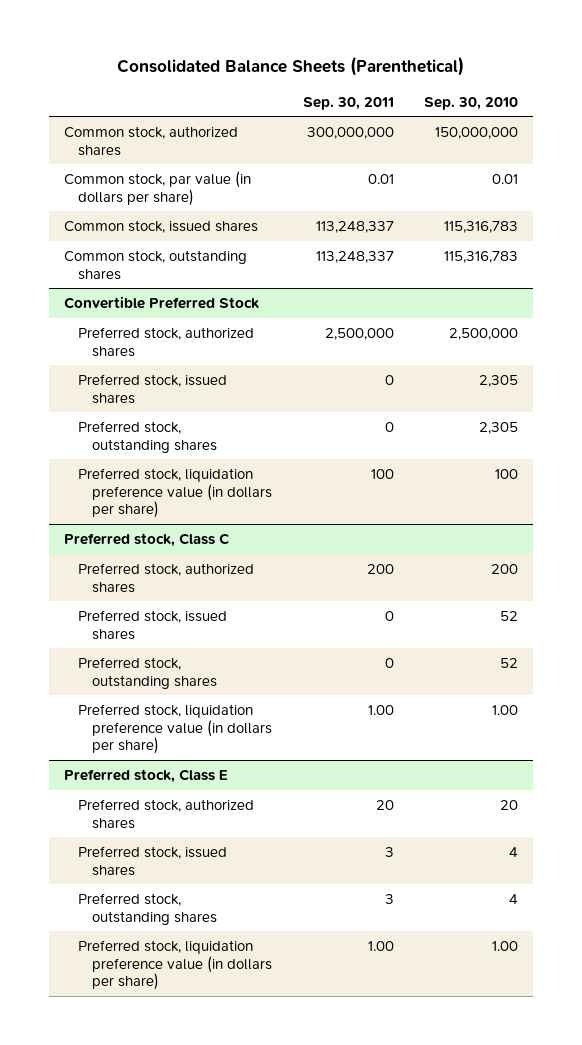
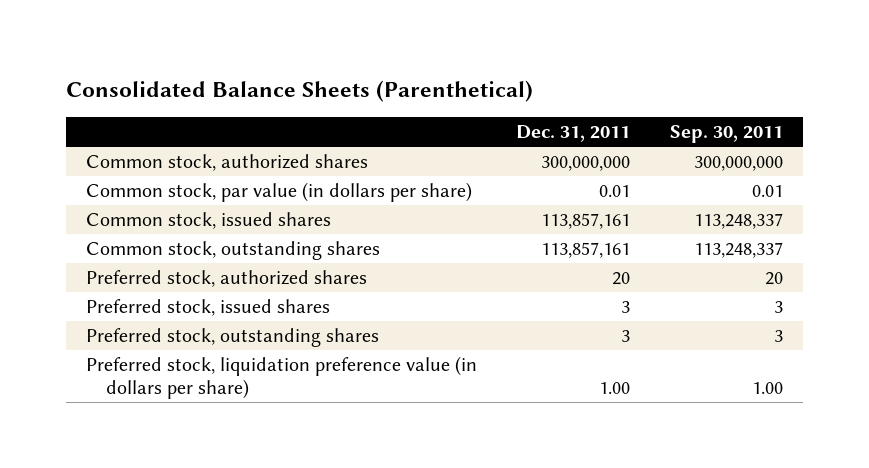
[423,96,518,110] Sep. 30, 2010 -> none
none -> [516,125,631,143] Dec. 31, 2011
[63,295,259,309] Convertible Preferred Stock -> none
[78,326,255,357] Preferred stock, authorized shares -> none
[78,373,228,404] Preferred stock, issued shares -> none
[78,420,218,453] Preferred stock, outstanding shares -> none
[78,467,273,519] Preferred stock, liquidation preference value (in dollars per share) -> none
[63,532,230,547] Preferred stock, Class C -> none
[78,562,255,593] Preferred stock, authorized shares -> none
[78,609,228,640] Preferred stock, issued shares -> none
[78,656,218,689] Preferred stock, outstanding shares -> none
[78,703,273,755] Preferred stock, liquidation preference value (in dollars per share) -> none
[63,768,228,783] Preferred stock, Class E -> none

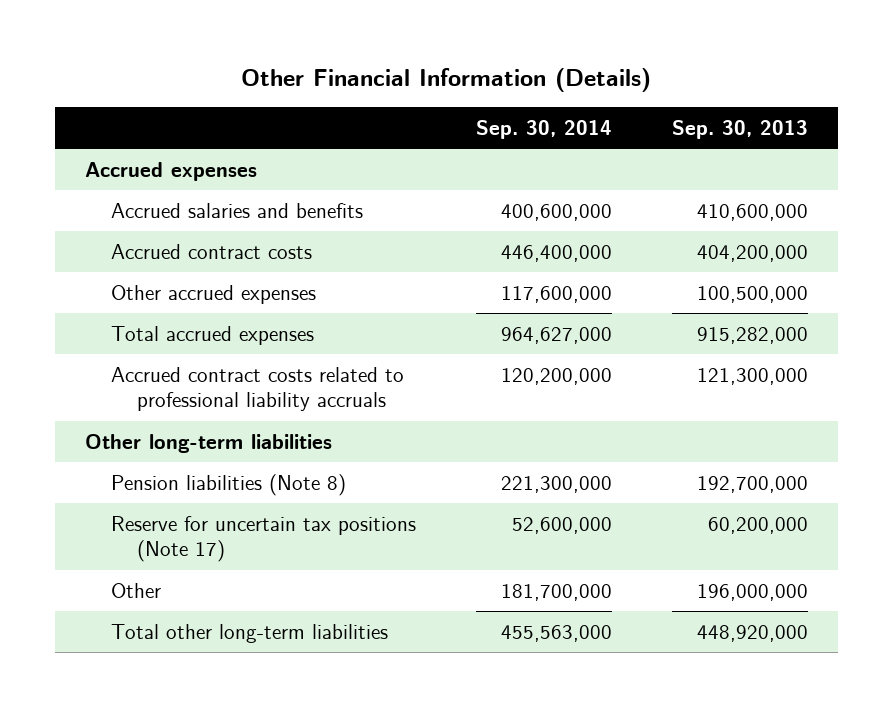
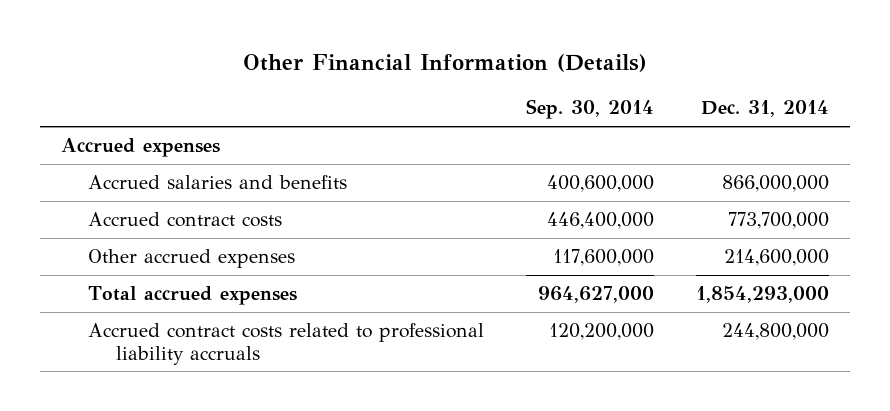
[671,119,808,139] Sep. 30, 2013 -> none
none -> [700,100,829,118] Dec. 31, 2014
[84,433,332,453] Other long-term liabilities -> none
[110,473,346,496] Pension liabilities (Note 8) -> none
[110,515,416,563] Reserve for uncertain tax positions (Note 17) -> none
[110,582,161,598] Other -> none
[110,623,388,643] Total other long-term liabilities -> none

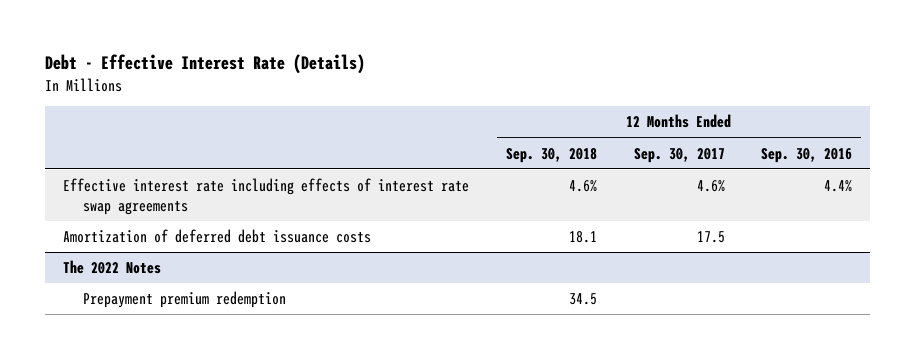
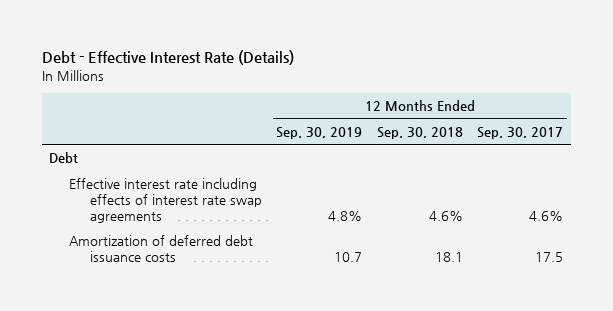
[761,147,853,163] Sep. 30, 2016 -> none
none -> [276,126,363,139] Sep. 30, 2019
none -> [49,152,79,164] Debt
[63,260,162,275] The 2022 Notes -> none
[82,291,286,309] Prepayment premium redemption -> none

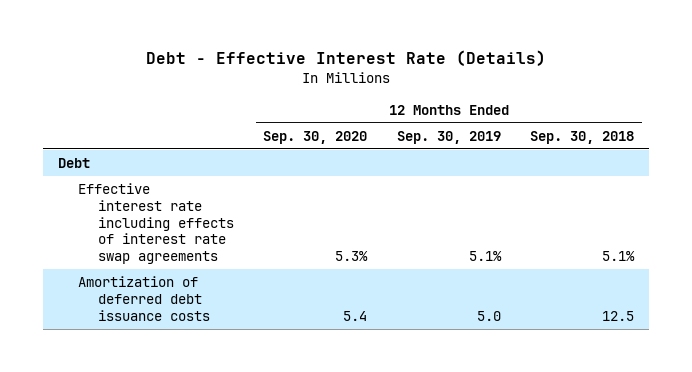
[477,126,564,139] Sep. 30, 2017 -> none
none -> [263,130,368,144] Sep. 30, 2020
[328,210,363,221] 4.8% -> [468,251,502,262] 5.1%
[428,210,463,221] 4.6% -> [602,251,636,262] 5.1%
[334,252,363,263] 10.7 -> [476,310,501,321] 5.0
[434,252,463,263] 18.1 -> [602,310,635,321] 12.5

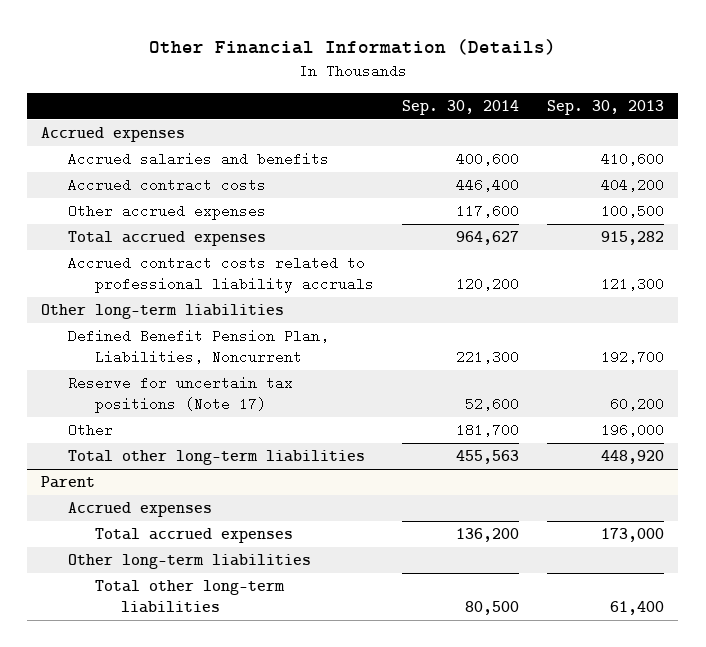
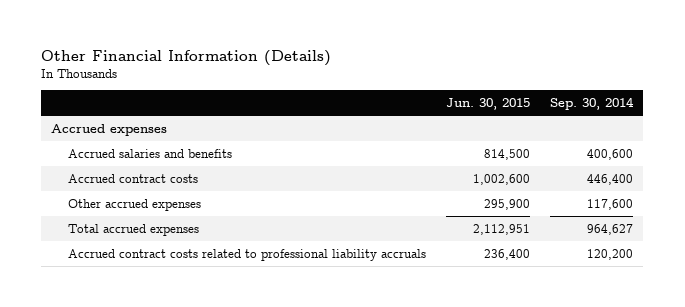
[547,99,665,115] Sep. 30, 2013 -> none
none -> [446,98,531,111] Jun. 30, 2015
[41,304,285,320] Other long-term liabilities -> none
[67,329,329,365] Defined Benefit Pension Plan, Liabilities, Noncurrent -> none
[67,376,293,414] Reserve for uncertain tax positions (Note 17) -> none
[67,423,113,438] Other -> none
[67,450,365,466] Total other long-term liabilities -> none
[41,476,96,489] Parent -> none
[67,502,212,518] Accrued expenses -> none
[94,528,293,544] Total accrued expenses -> none
[67,554,311,570] Other long-term liabilities -> none
[94,580,285,614] Total other long-term liabilities -> none

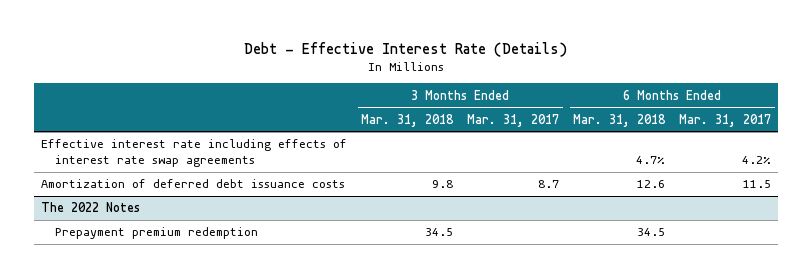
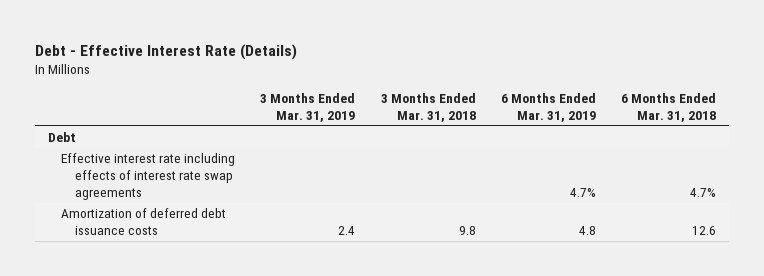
[467,113,560,127] 3 Months Ended Mar. 31, 2017 -> none
[679,113,772,127] 6 Months Ended Mar. 31, 2017 -> none
none -> [260,92,356,122] 3 Months Ended Mar. 31, 2019
none -> [500,92,596,122] 6 Months Ended Mar. 31, 2019
none -> [47,132,76,143] Debt
[41,202,141,213] The 2022 Notes -> none
[55,227,259,240] Prepayment premium redemption -> none

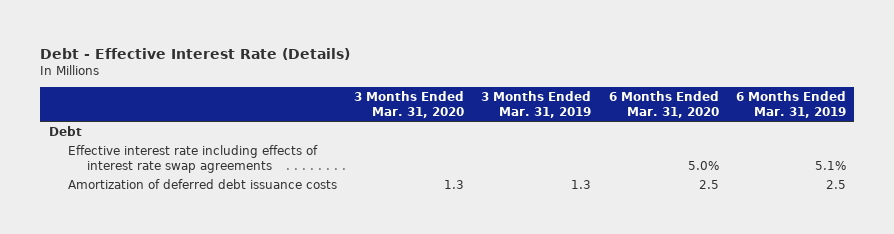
[380,92,476,122] 3 Months Ended Mar. 31, 2018 -> none
[621,92,717,122] 6 Months Ended Mar. 31, 2018 -> none
none -> [354,91,465,119] 3 Months Ended Mar. 31, 2020
none -> [608,91,719,119] 6 Months Ended Mar. 31, 2020
[569,188,596,198] 4.7% -> [814,160,846,170] 5.1%
[338,226,356,236] 2.4 -> [571,179,592,189] 1.3
[578,226,596,236] 4.8 -> [825,179,846,189] 2.5

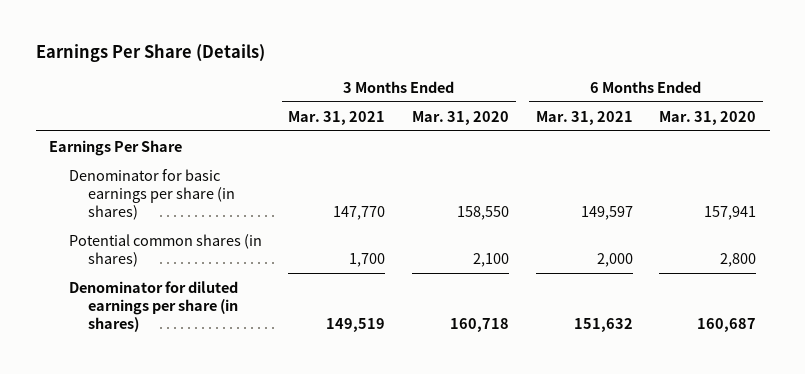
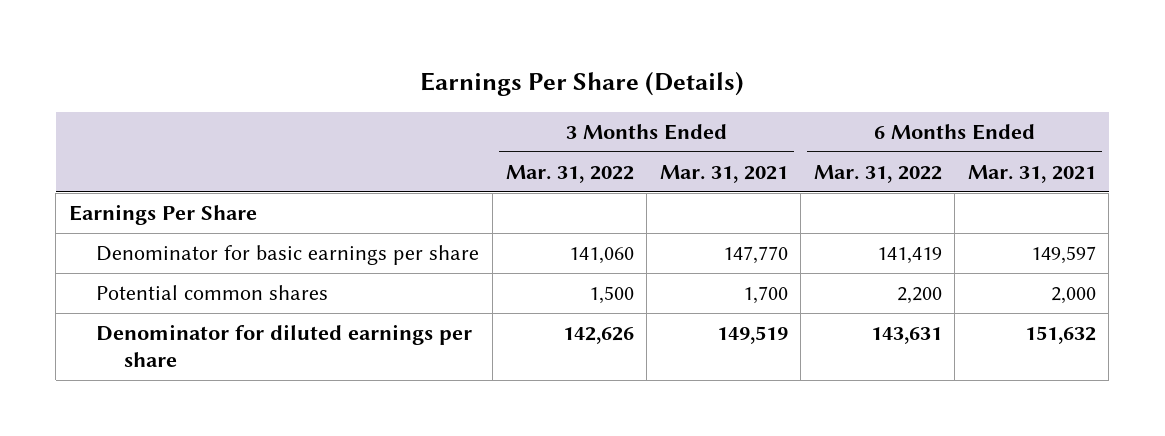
[411,110,509,125] Mar. 31, 2020 -> none
[659,110,757,125] Mar. 31, 2020 -> none
none -> [505,165,634,184] Mar. 31, 2022
none -> [813,165,942,184] Mar. 31, 2022
[68,168,235,220] Denominator for basic earnings per share (in shares) -> [96,245,480,266] Denominator for basic earnings per share
[68,233,262,267] Potential common shares (in shares) -> [96,285,329,301] Potential common shares
[68,280,238,332] Denominator for diluted earnings per share (in shares) -> [96,324,473,368] Denominator for diluted earnings per share

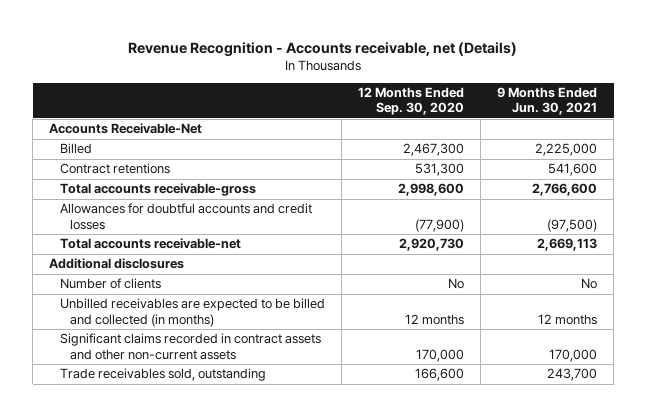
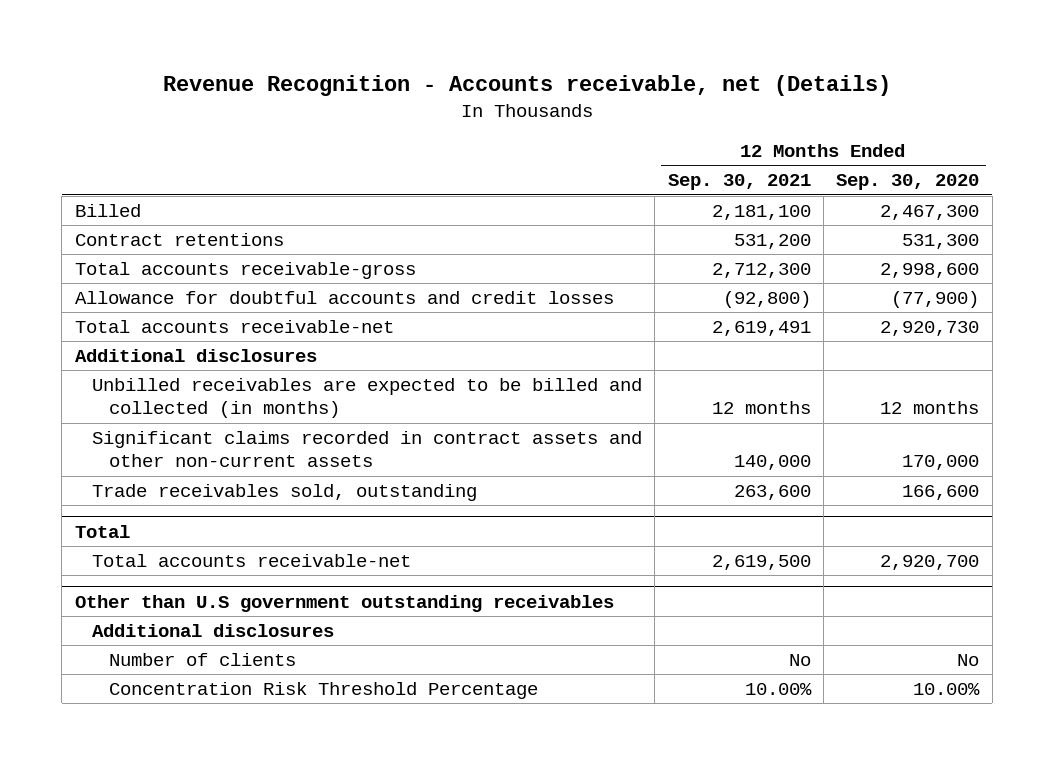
[497,87,598,116] 9 Months Ended Jun. 30, 2021 -> none
none -> [667,174,811,191] Sep. 30, 2021
[49,123,203,135] Accounts Receivable-Net -> none
[59,203,312,230] Allowances for doubtful accounts and credit losses -> [74,290,614,304] Allowance for doubtful accounts and credit losses
[59,278,161,290] Number of clients -> none
none -> [74,524,130,538] Total
none -> [91,553,411,567] Total accounts receivable-net
none -> [74,594,614,612] Other than U.S government outstanding receivables
none -> [91,623,334,637] Additional disclosures
none -> [108,652,296,666] Number of clients
none -> [108,681,538,699] Concentration Risk Threshold Percentage

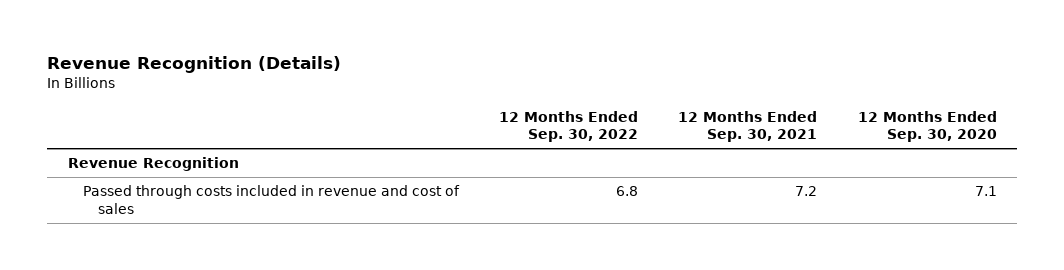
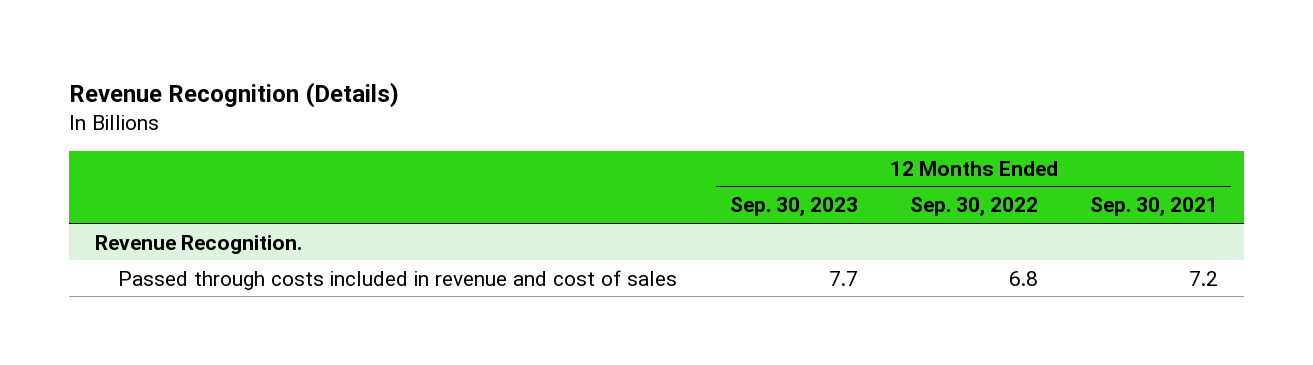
[857,110,997,143] 12 Months Ended Sep. 30, 2020 -> none
none -> [729,197,858,217] Sep. 30, 2023
[67,157,239,172] Revenue Recognition -> [95,234,303,254] Revenue Recognition.

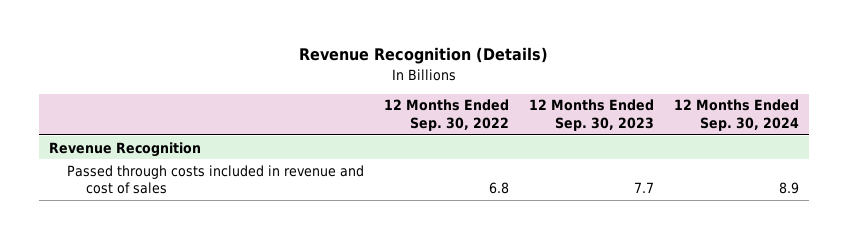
[1090,197,1219,217] Sep. 30, 2021 -> none
none -> [674,99,800,132] 12 Months Ended Sep. 30, 2024
[95,234,303,254] Revenue Recognition. -> [48,141,201,157] Revenue Recognition

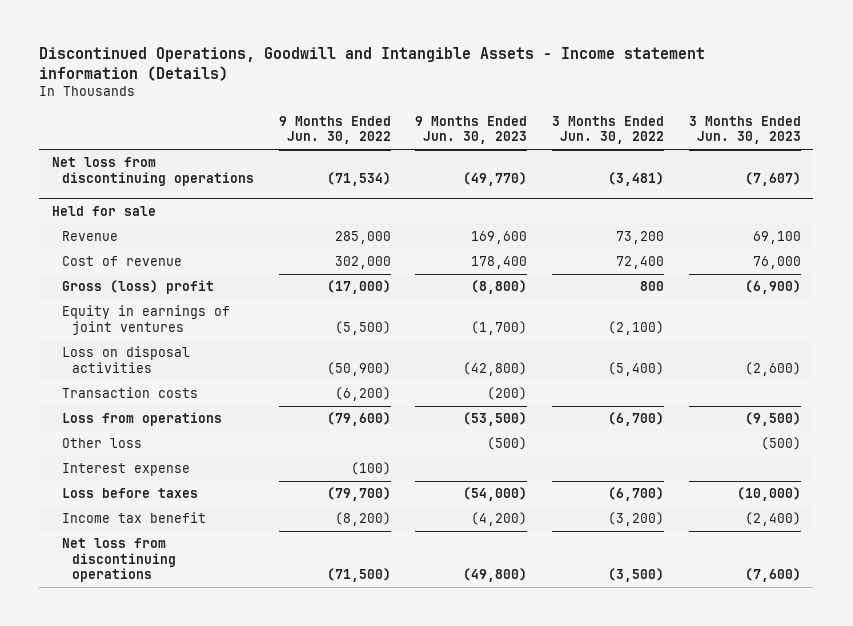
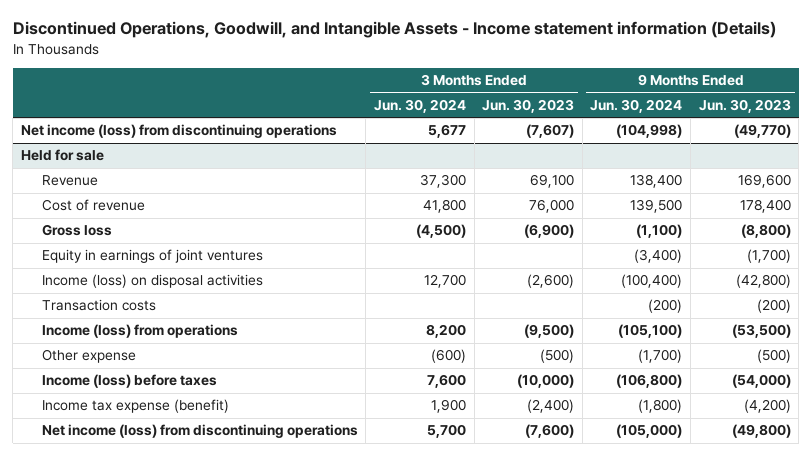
[39,47,706,81] Discontinued Operations, Goodwill and Intangible Assets - Income statement information (Details) -> [12,21,776,39] Discontinued Operations, Goodwill, and Intangible Assets - Income statement information (Details)
[278,115,391,145] 9 Months Ended Jun. 30, 2022 -> none
[552,115,665,145] 3 Months Ended Jun. 30, 2022 -> none
none -> [373,98,466,113] Jun. 30, 2024
none -> [590,98,683,113] Jun. 30, 2024
[51,157,254,186] Net loss from discontinuing operations -> [20,124,337,139] Net income (loss) from discontinuing operations
[61,280,214,295] Gross (loss) profit -> [41,224,112,237] Gross loss
[61,346,190,373] Loss on disposal activities -> [41,274,263,289] Income (loss) on disposal activities
[61,463,190,477] Interest expense -> none
[61,412,222,427] Loss from operations -> [41,324,238,339] Income (loss) from operations
[61,438,142,449] Other loss -> [41,349,136,364] Other expense
[61,488,198,499] Loss before taxes -> [41,374,217,389] Income (loss) before taxes
[61,512,206,524] Income tax benefit -> [41,399,229,414] Income tax expense (benefit)
[61,538,177,583] Net loss from discontinuing operations -> [41,424,358,439] Net income (loss) from discontinuing operations

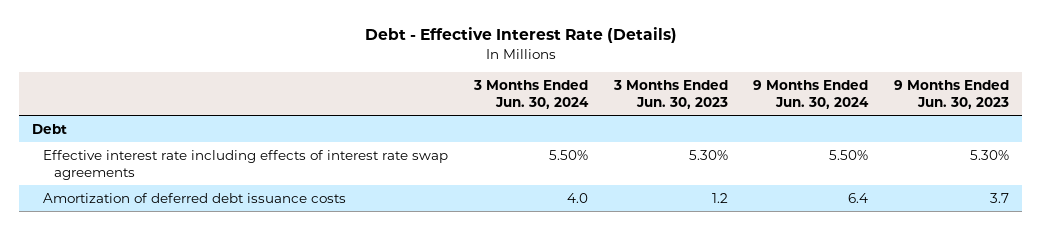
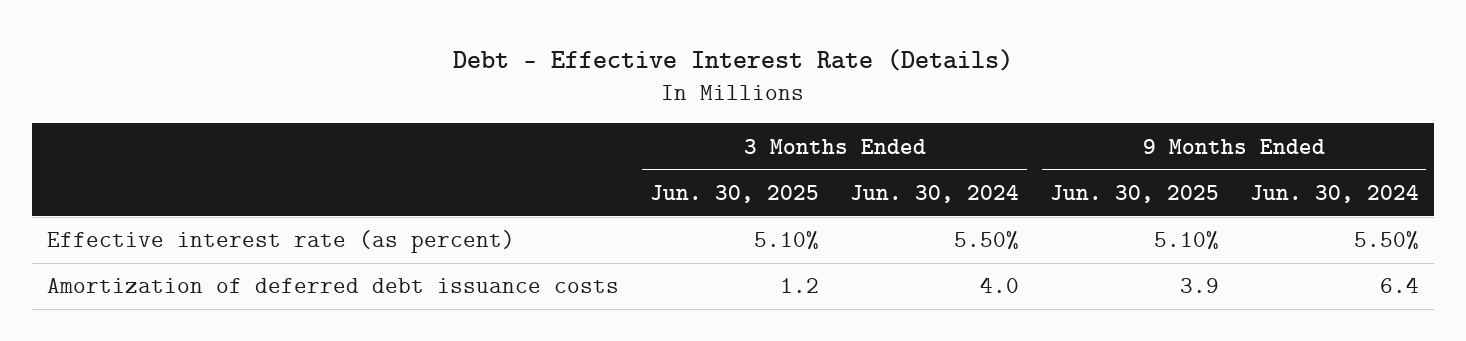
[612,79,728,110] 3 Months Ended Jun. 30, 2023 -> none
[894,79,1010,110] 9 Months Ended Jun. 30, 2023 -> none
none -> [650,184,820,203] Jun. 30, 2025
none -> [1049,184,1219,203] Jun. 30, 2025
[32,123,68,134] Debt -> none
[43,149,449,181] Effective interest rate including effects of interest rate swap agreements -> [47,230,516,254] Effective interest rate (as percent)

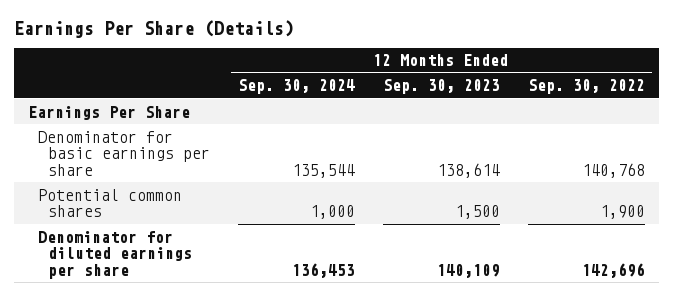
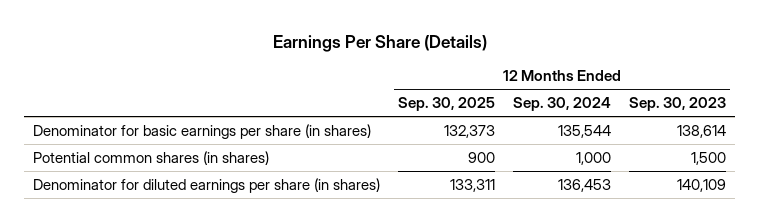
[527,79,645,95] Sep. 30, 2022 -> none
none -> [398,97,496,112] Sep. 30, 2025
[28,105,191,120] Earnings Per Share -> none
[37,130,210,176] Denominator for basic earnings per share -> [33,123,372,139] Denominator for basic earnings per share (in shares)
[37,188,182,218] Potential common shares -> [33,150,270,165] Potential common shares (in shares)
[37,230,192,279] Denominator for diluted earnings per share -> [33,177,381,193] Denominator for diluted earnings per share (in shares)

